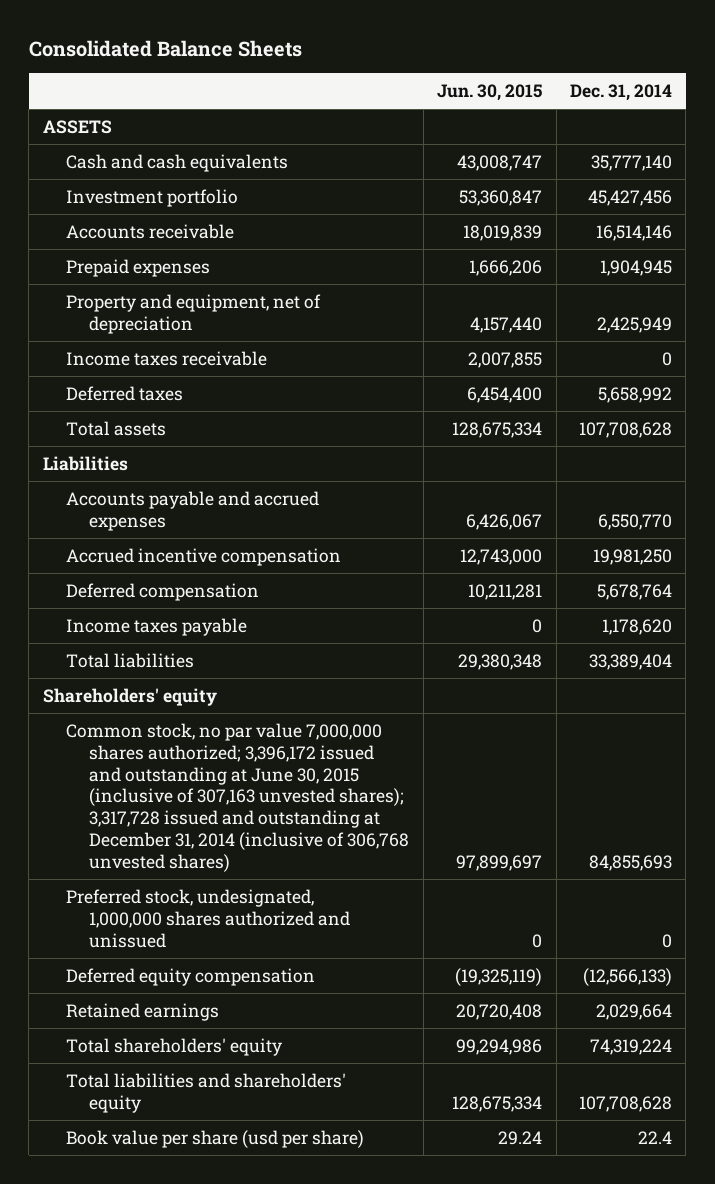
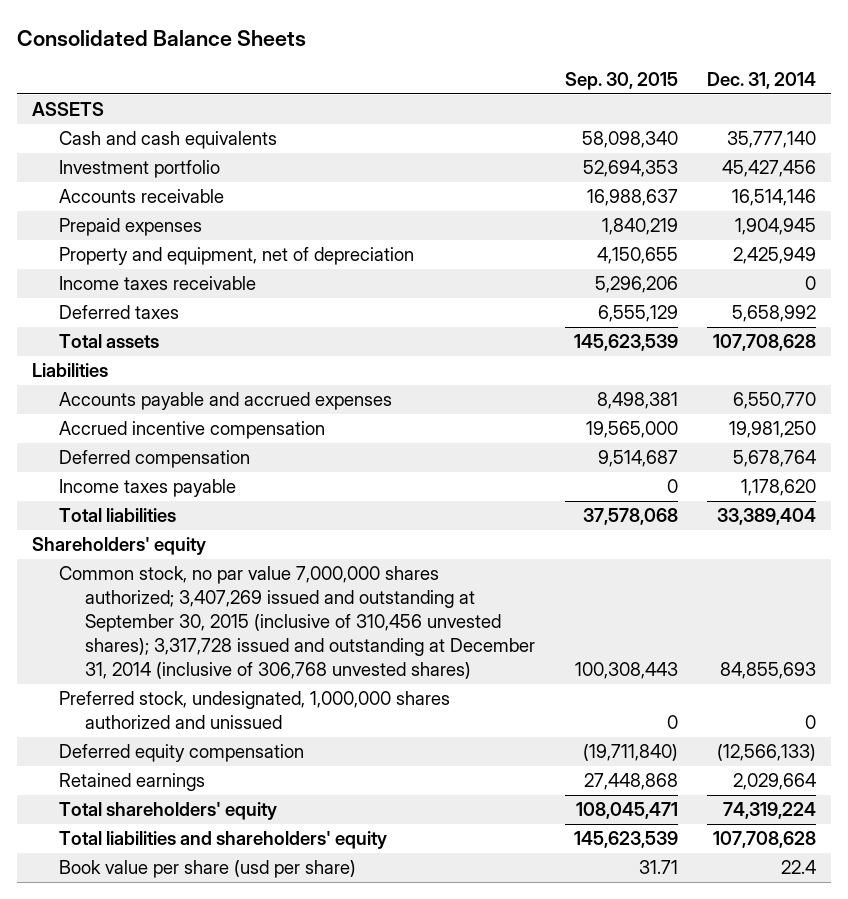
[437,83,543,101] Jun. 30, 2015 -> none
none -> [564,72,678,91] Sep. 30, 2015
[65,722,410,873] Common stock, no par value 7,000,000 shares authorized; 3,396,172 issued and outstanding at June 30, 2015 (inclusive of 307,163 unvested shares); 3,317,728 issued and outstanding at December 31, 2014 (inclusive of 306,768 unvested shares) -> [58,566,536,680] Common stock, no par value 7,000,000 shares authorized; 3,407,269 issued and outstanding at September 30, 2015 (inclusive of 310,456 unvested shares); 3,317,728 issued and outstanding at December 31, 2014 (inclusive of 306,768 unvested shares)

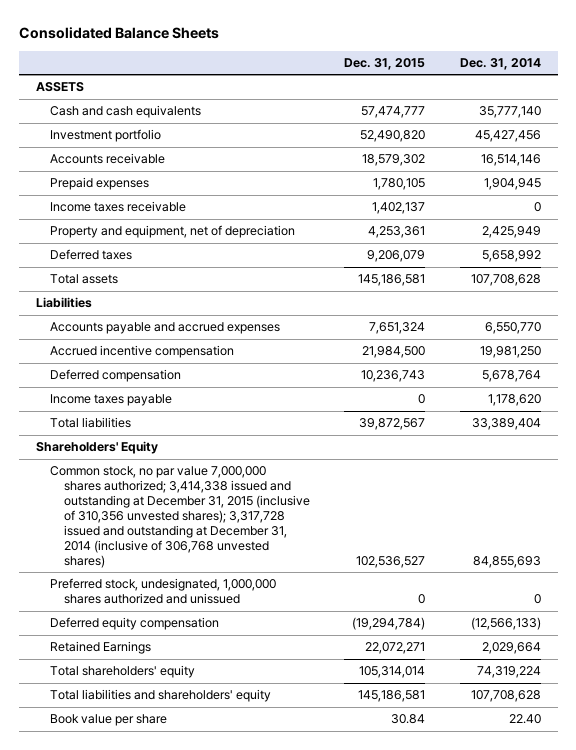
[564,72,678,91] Sep. 30, 2015 -> none
none -> [344,58,426,71] Dec. 31, 2015
[58,247,414,266] Property and equipment, net of depreciation -> [49,225,295,239] Property and equipment, net of depreciation
[31,537,206,556] Shareholders' equity -> [35,441,158,455] Shareholders' Equity
[58,566,536,680] Common stock, no par value 7,000,000 shares authorized; 3,407,269 issued and outstanding at September 30, 2015 (inclusive of 310,456 unvested shares); 3,317,728 issued and outstanding at December 31, 2014 (inclusive of 306,768 unvested shares) -> [49,466,310,568] Common stock, no par value 7,000,000 shares authorized; 3,414,338 issued and outstanding at December 31, 2015 (inclusive of 310,356 unvested shares); 3,317,728 issued and outstanding at December 31, 2014 (inclusive of 306,768 unvested shares)
[58,773,205,792] Retained earnings -> [49,641,151,655] Retained Earnings
[58,860,356,879] Book value per share (usd per share) -> [49,714,167,727] Book value per share
[781,860,817,875] 22.4 -> [508,714,541,725] 22.40

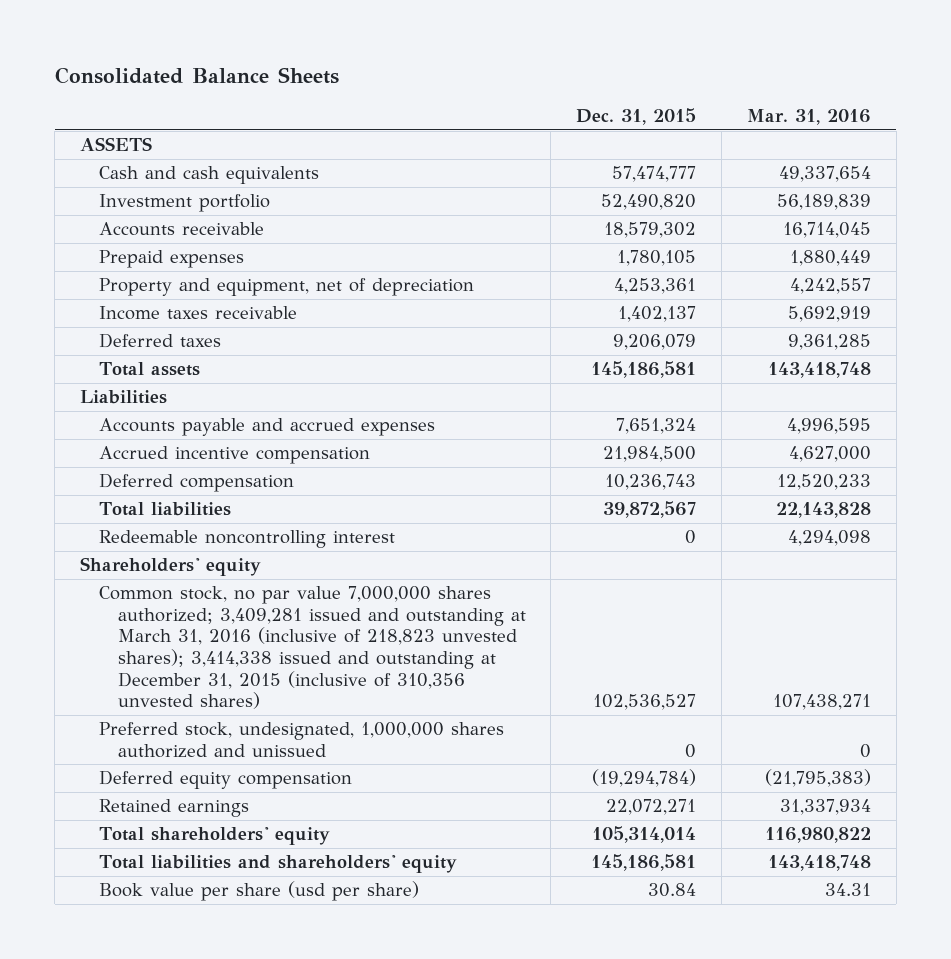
[459,58,541,71] Dec. 31, 2014 -> none
none -> [746,109,871,126] Mar. 31, 2016
[49,201,186,213] Income taxes receivable -> [98,306,297,321] Income taxes receivable
[49,394,172,407] Income taxes payable -> none
none -> [98,530,395,549] Redeemable noncontrolling interest
[35,441,158,455] Shareholders' Equity -> [79,557,261,577] Shareholders' equity
[49,466,310,568] Common stock, no par value 7,000,000 shares authorized; 3,414,338 issued and outstanding at December 31, 2015 (inclusive of 310,356 unvested shares); 3,317,728 issued and outstanding at December 31, 2014 (inclusive of 306,768 unvested shares) -> [98,586,526,710] Common stock, no par value 7,000,000 shares authorized; 3,409,281 issued and outstanding at March 31, 2016 (inclusive of 218,823 unvested shares); 3,414,338 issued and outstanding at December 31, 2015 (inclusive of 310,356 unvested shares)
[49,641,151,655] Retained Earnings -> [98,799,249,818] Retained earnings
[49,714,167,727] Book value per share -> [98,881,419,902] Book value per share (usd per share)

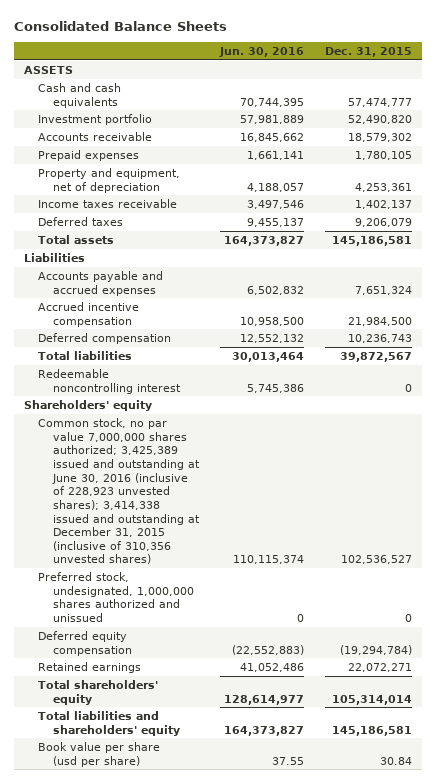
[746,109,871,126] Mar. 31, 2016 -> none
none -> [218,46,304,57] Jun. 30, 2016
[98,586,526,710] Common stock, no par value 7,000,000 shares authorized; 3,409,281 issued and outstanding at March 31, 2016 (inclusive of 218,823 unvested shares); 3,414,338 issued and outstanding at December 31, 2015 (inclusive of 310,356 unvested shares) -> [38,417,201,565] Common stock, no par value 7,000,000 shares authorized; 3,425,389 issued and outstanding at June 30, 2016 (inclusive of 228,923 unvested shares); 3,414,338 issued and outstanding at December 31, 2015 (inclusive of 310,356 unvested shares)

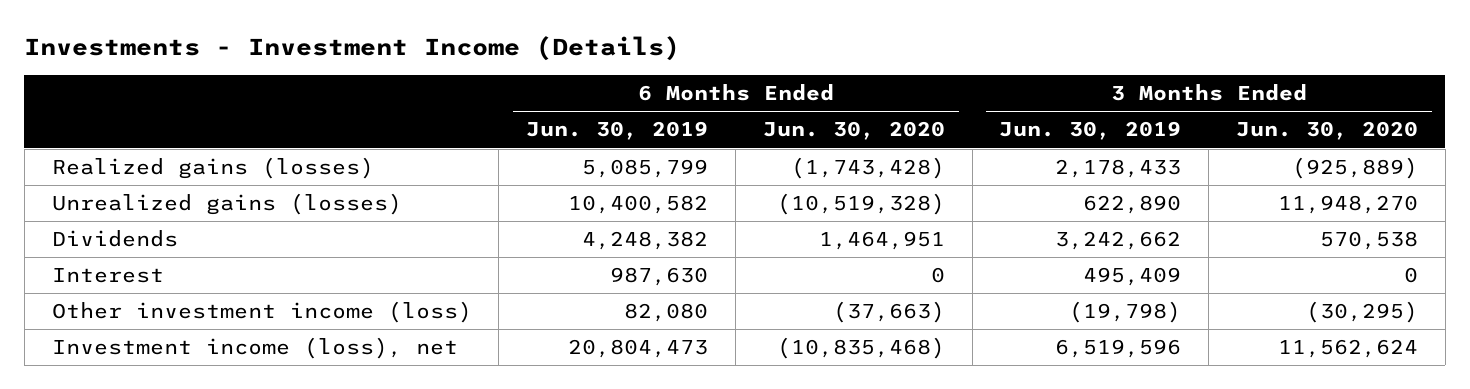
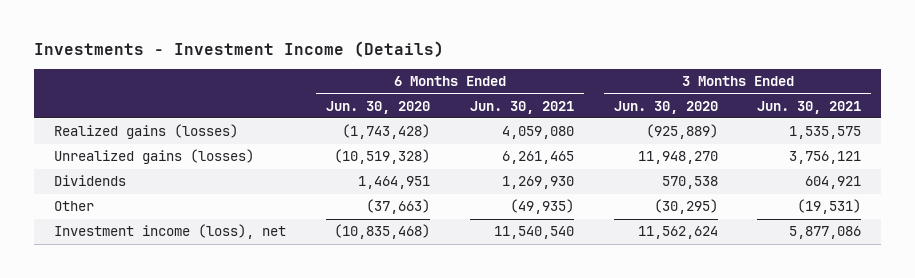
[526,121,709,141] Jun. 30, 2019 -> none
[999,121,1182,141] Jun. 30, 2019 -> none
none -> [469,100,574,114] Jun. 30, 2021
none -> [757,100,862,114] Jun. 30, 2021
[51,268,164,284] Interest -> none
[51,301,472,324] Other investment income (loss) -> [53,201,94,212] Other

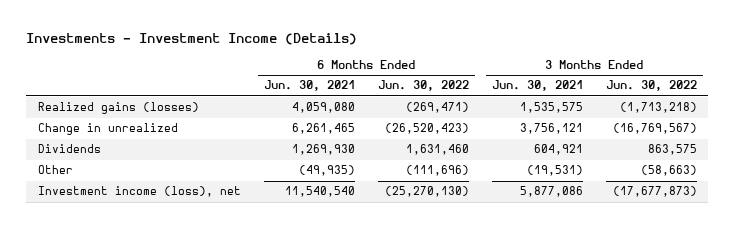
[325,100,430,114] Jun. 30, 2020 -> none
[613,100,718,114] Jun. 30, 2020 -> none
none -> [377,80,469,92] Jun. 30, 2022
none -> [605,80,697,92] Jun. 30, 2022
[53,149,254,165] Unrealized gains (losses) -> [37,123,178,136] Change in unrealized

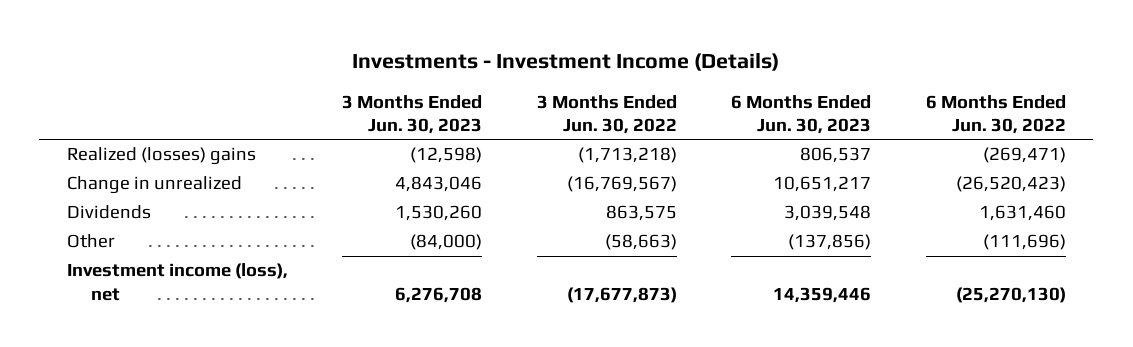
[263,80,355,92] Jun. 30, 2021 -> none
[491,80,583,92] Jun. 30, 2021 -> none
none -> [342,94,483,135] 3 Months Ended Jun. 30, 2023
none -> [731,94,872,135] 6 Months Ended Jun. 30, 2023
[37,102,199,115] Realized gains (losses) -> [66,147,256,166] Realized (losses) gains

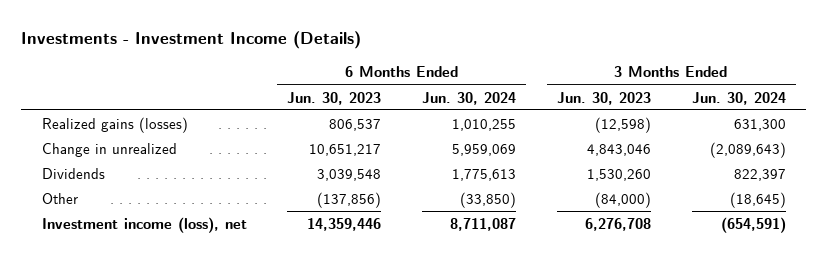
[536,94,677,135] 3 Months Ended Jun. 30, 2022 -> none
[925,94,1066,135] 6 Months Ended Jun. 30, 2022 -> none
none -> [422,91,517,105] Jun. 30, 2024
none -> [691,91,786,105] Jun. 30, 2024
[66,147,256,166] Realized (losses) gains -> [41,116,188,133] Realized gains (losses)

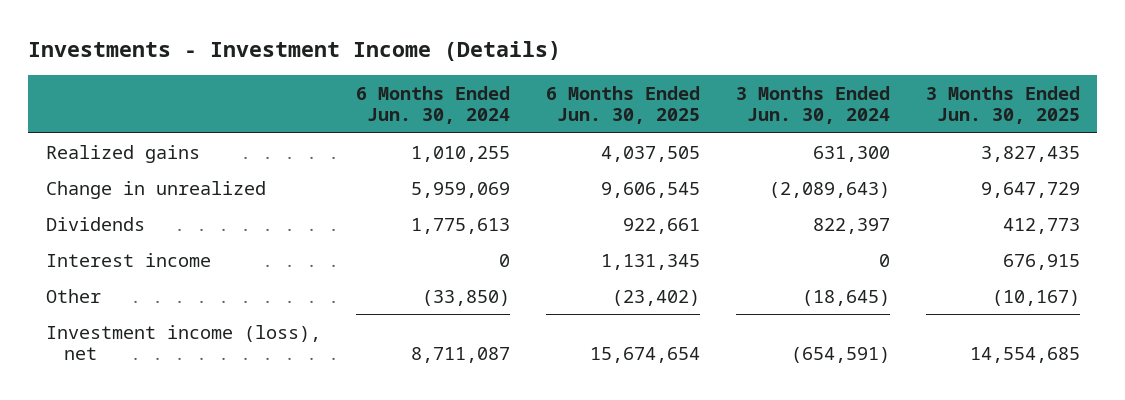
[287,91,382,105] Jun. 30, 2023 -> none
[556,91,651,105] Jun. 30, 2023 -> none
none -> [546,85,701,125] 6 Months Ended Jun. 30, 2025
none -> [925,85,1080,125] 3 Months Ended Jun. 30, 2025
[41,116,188,133] Realized gains (losses) -> [45,144,200,163] Realized gains
none -> [45,252,211,267] Interest income

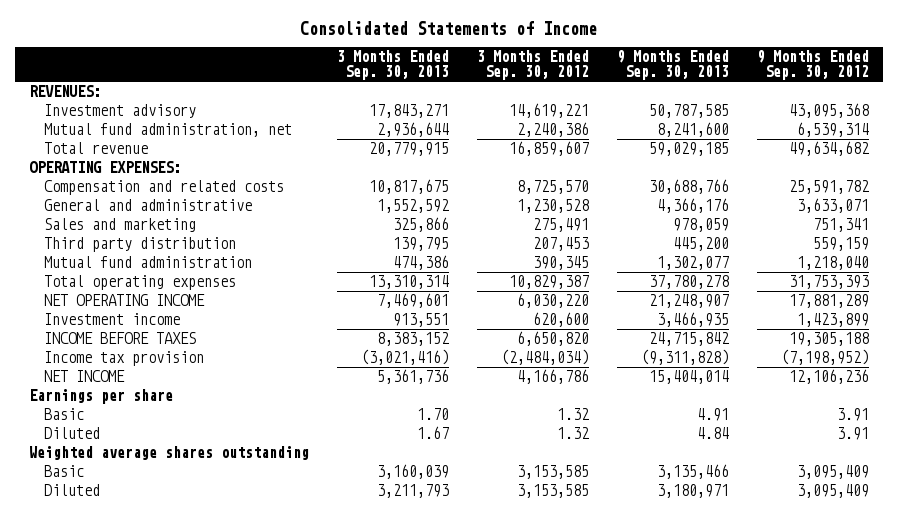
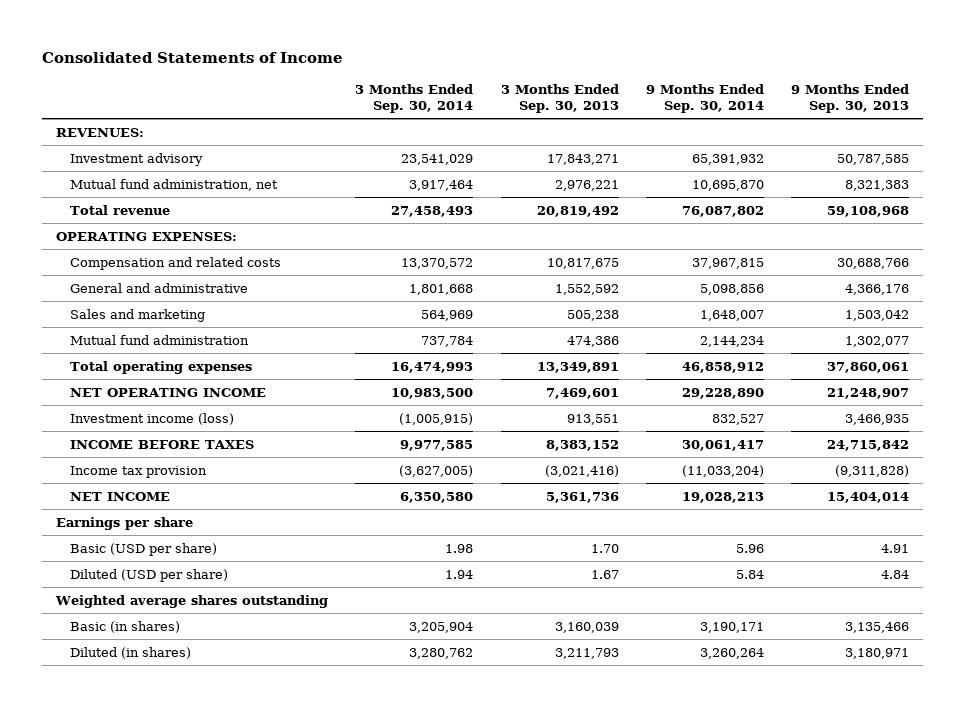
[477,50,590,81] 3 Months Ended Sep. 30, 2012 -> none
[757,50,870,81] 9 Months Ended Sep. 30, 2012 -> none
none -> [355,83,474,113] 3 Months Ended Sep. 30, 2014
none -> [645,83,764,113] 9 Months Ended Sep. 30, 2014
[377,122,450,138] 2,936,644 -> [554,179,619,191] 2,976,221
[657,122,730,138] 8,241,600 -> [845,179,910,191] 8,321,383
[369,142,450,157] 20,779,915 -> [536,205,619,217] 20,819,492
[649,142,730,157] 59,029,185 -> [827,205,910,217] 59,108,968
[44,237,237,253] Third party distribution -> none
[393,217,450,233] 325,866 -> [566,309,619,321] 505,238
[673,218,730,233] 978,059 -> [845,309,910,321] 1,503,042
[369,275,450,290] 13,310,314 -> [536,361,619,373] 13,349,891
[649,275,730,290] 37,780,278 -> [827,361,910,373] 37,860,061
[44,313,181,326] Investment income -> [69,412,234,425] Investment income (loss)
[44,408,85,421] Basic -> [69,542,217,556] Basic (USD per share)
[44,427,101,440] Diluted -> [69,568,228,582] Diluted (USD per share)
[44,465,85,478] Basic -> [69,620,180,633] Basic (in shares)
[44,484,101,497] Diluted -> [69,646,191,659] Diluted (in shares)

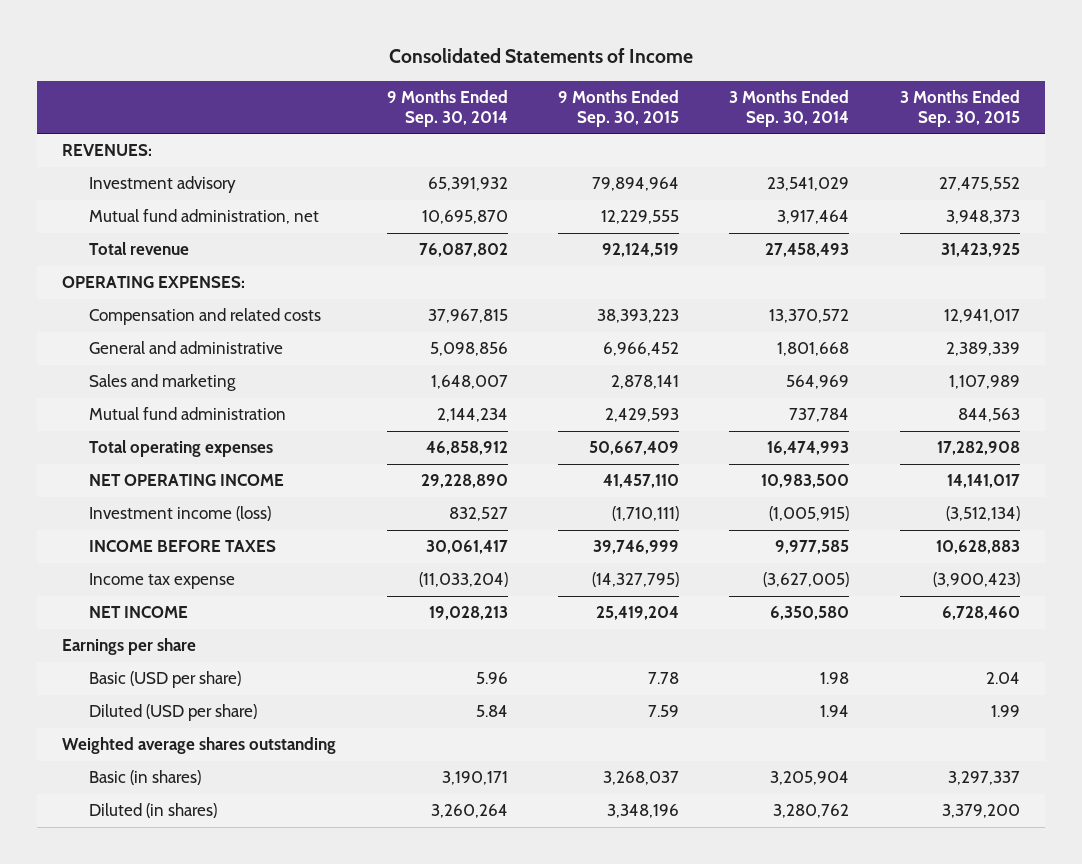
[500,83,619,113] 3 Months Ended Sep. 30, 2013 -> none
[791,83,910,113] 9 Months Ended Sep. 30, 2013 -> none
none -> [558,89,680,127] 9 Months Ended Sep. 30, 2015
none -> [899,89,1020,127] 3 Months Ended Sep. 30, 2015
[69,465,207,478] Income tax provision -> [89,573,236,590] Income tax expense

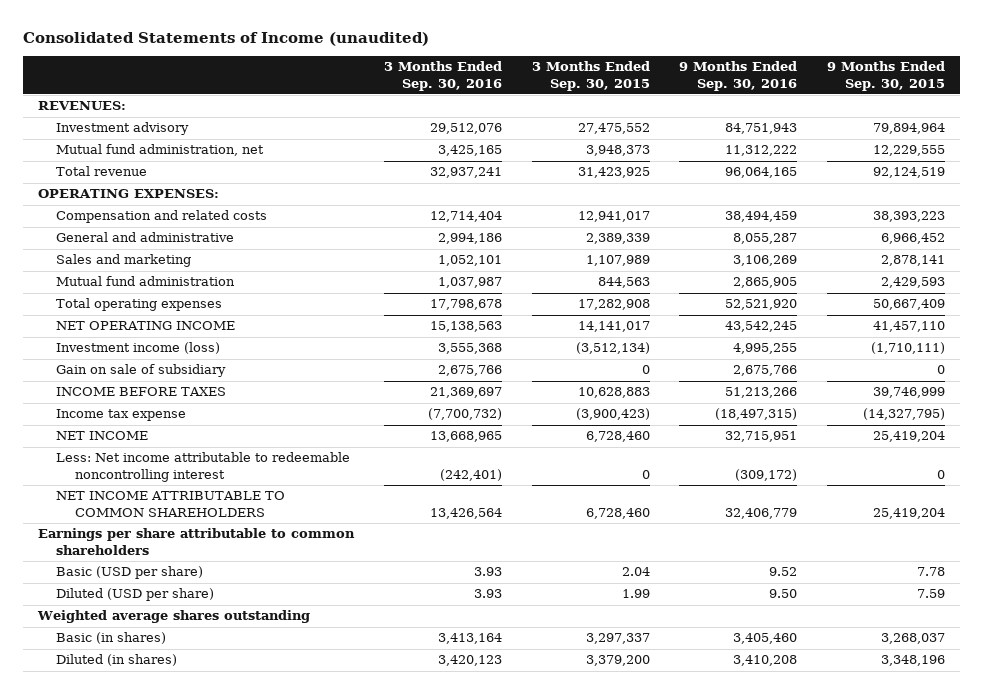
[389,48,694,64] Consolidated Statements of Income -> [23,31,430,46] Consolidated Statements of Income (unaudited)
[386,89,508,127] 9 Months Ended Sep. 30, 2014 -> none
[729,89,850,127] 3 Months Ended Sep. 30, 2014 -> none
none -> [383,61,502,91] 3 Months Ended Sep. 30, 2016
none -> [679,61,798,91] 9 Months Ended Sep. 30, 2016
none -> [56,364,227,378] Gain on sale of subsidiary
none -> [56,452,351,482] Less: Net income attributable to redeemable noncontrolling interest
none -> [56,491,286,517] NET INCOME ATTRIBUTABLE TO COMMON SHAREHOLDERS
[62,638,197,656] Earnings per share -> [37,528,355,555] Earnings per share attributable to common shareholders

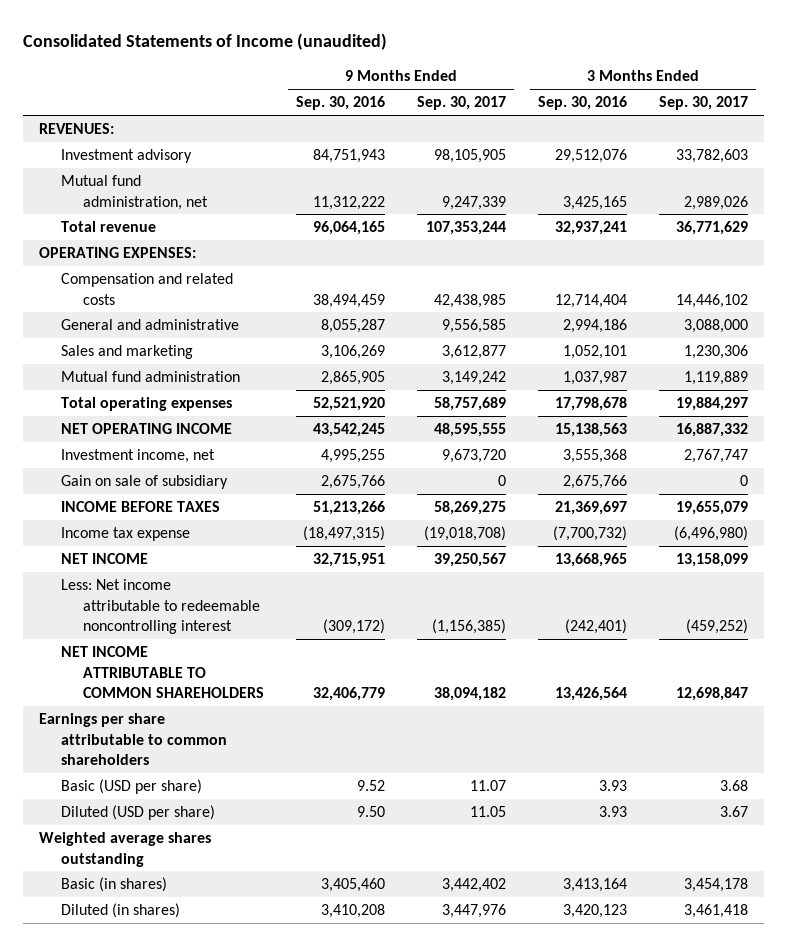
[531,61,650,91] 3 Months Ended Sep. 30, 2015 -> none
[827,61,946,91] 9 Months Ended Sep. 30, 2015 -> none
none -> [416,96,506,111] Sep. 30, 2017
none -> [658,96,748,111] Sep. 30, 2017
[56,342,221,355] Investment income (loss) -> [60,449,215,464] Investment income, net

